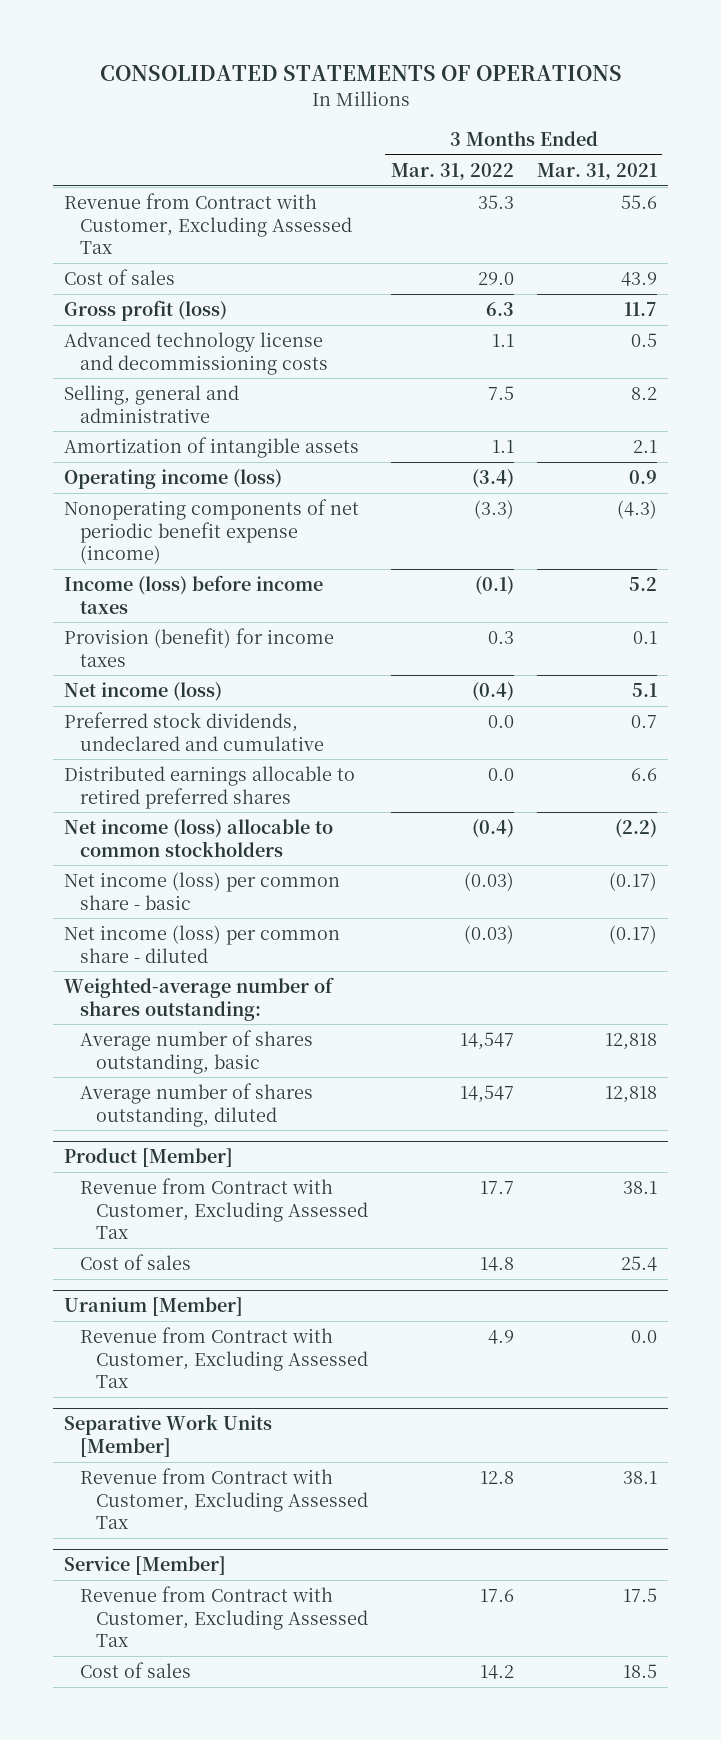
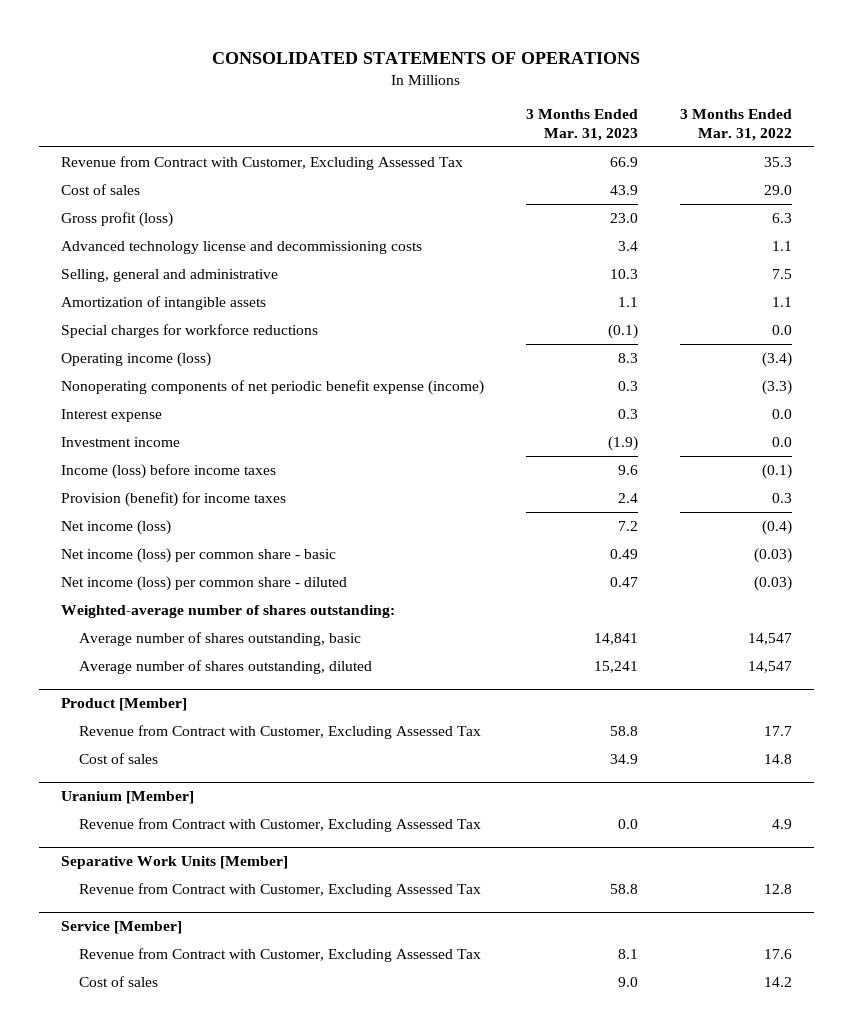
[536,162,657,180] Mar. 31, 2021 -> none
none -> [525,109,638,141] 3 Months Ended Mar. 31, 2023
none -> [60,323,318,338] Special charges for workforce reductions
none -> [60,408,162,422] Interest expense
none -> [60,436,180,447] Investment income
[64,712,325,751] Preferred stock dividends, undeclared and cumulative -> none
[64,766,356,809] Distributed earnings allocable to retired preferred shares -> none
[64,819,334,857] Net income (loss) allocable to common stockholders -> none

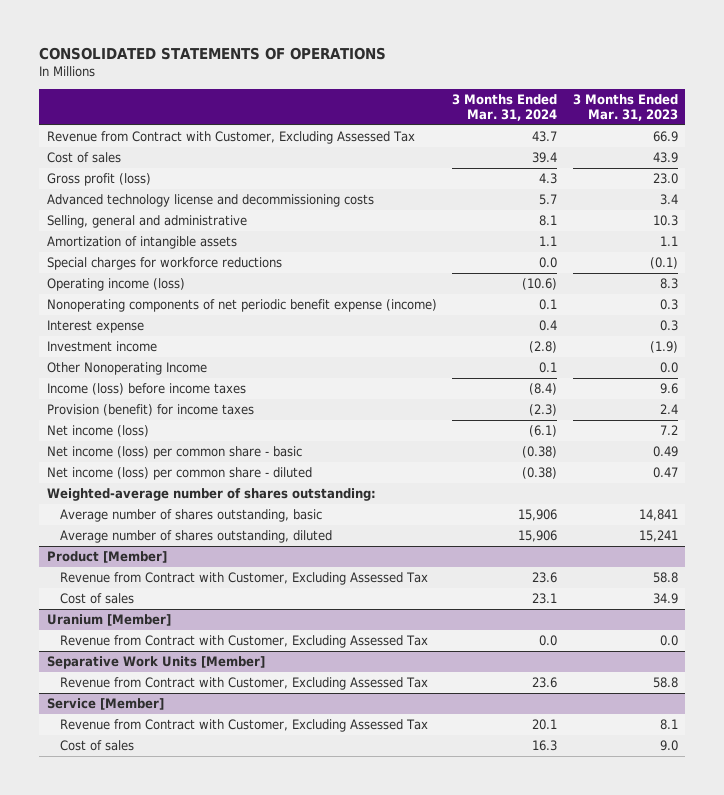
[680,109,793,141] 3 Months Ended Mar. 31, 2022 -> none
none -> [452,93,558,121] 3 Months Ended Mar. 31, 2024
none -> [46,362,207,376] Other Nonoperating Income

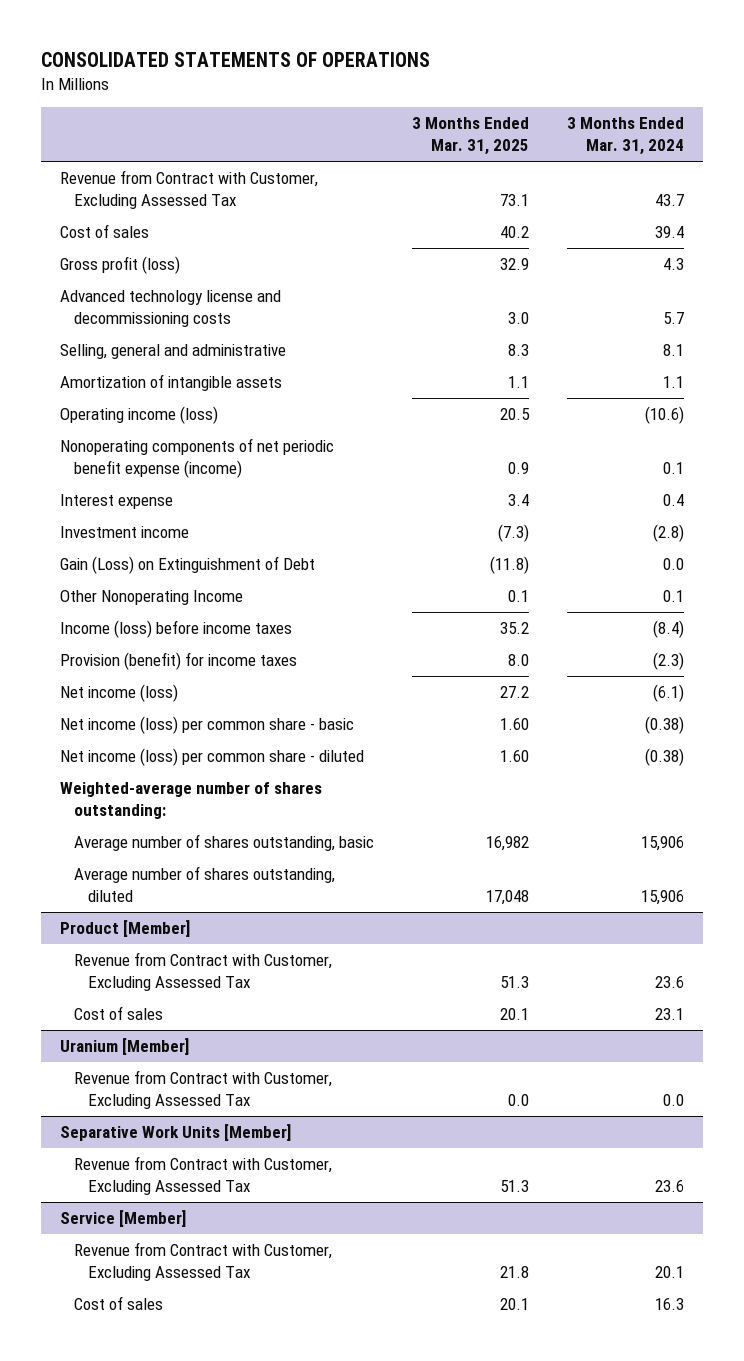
[572,93,678,121] 3 Months Ended Mar. 31, 2023 -> none
none -> [411,117,529,156] 3 Months Ended Mar. 31, 2025
[46,257,282,271] Special charges for workforce reductions -> none
none -> [59,556,315,575] Gain (Loss) on Extinguishment of Debt

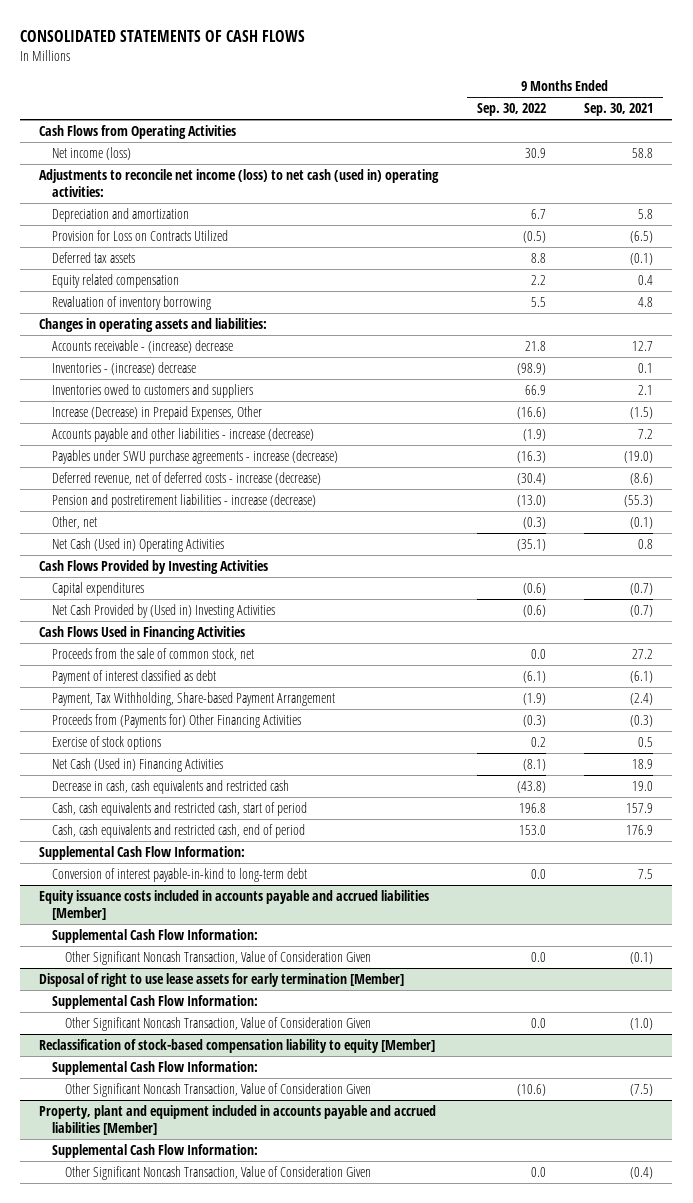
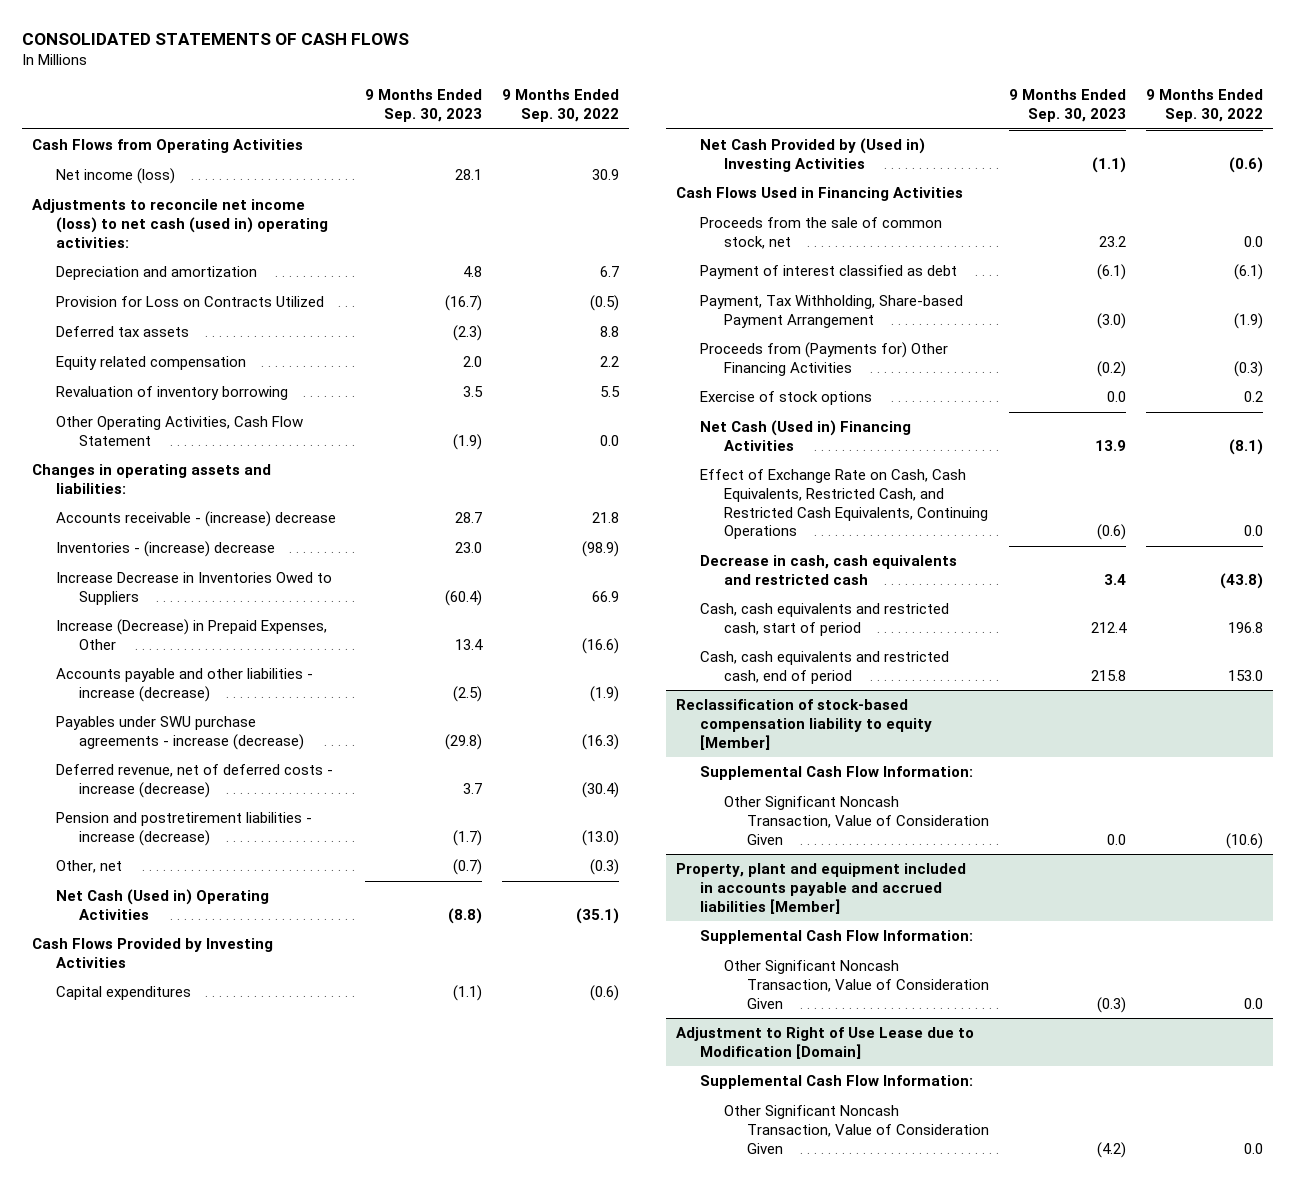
[584,103,654,117] Sep. 30, 2021 -> none
none -> [365,89,483,123] 9 Months Ended Sep. 30, 2023
none -> [55,416,303,446] Other Operating Activities, Cash Flow Statement
[52,384,254,399] Inventories owed to customers and suppliers -> [55,572,332,605] Increase Decrease in Inventories Owed to Suppliers
none -> [700,469,988,540] Effect of Exchange Rate on Cash, Cash Equivalents, Restricted Cash, and Restricted Cash Equivalents, Continuing Operations
[39,846,246,861] Supplemental Cash Flow Information: -> none
[52,868,308,883] Conversion of interest payable-in-kind to long-term debt -> none
[39,890,430,920] Equity issuance costs included in accounts payable and accrued liabilities [Member] -> none
[52,929,259,944] Supplemental Cash Flow Information: -> none
[65,951,372,966] Other Significant Noncash Transaction, Value of Consideration Given -> none
[39,973,405,988] Disposal of right to use lease assets for early termination [Member] -> none
[52,995,259,1010] Supplemental Cash Flow Information: -> none
[65,1017,372,1032] Other Significant Noncash Transaction, Value of Consideration Given -> none
none -> [676,1027,975,1059] Adjustment to Right of Use Lease due to Modification [Domain]
none -> [700,1075,974,1090] Supplemental Cash Flow Information:
none -> [723,1105,990,1154] Other Significant Noncash Transaction, Value of Consideration Given

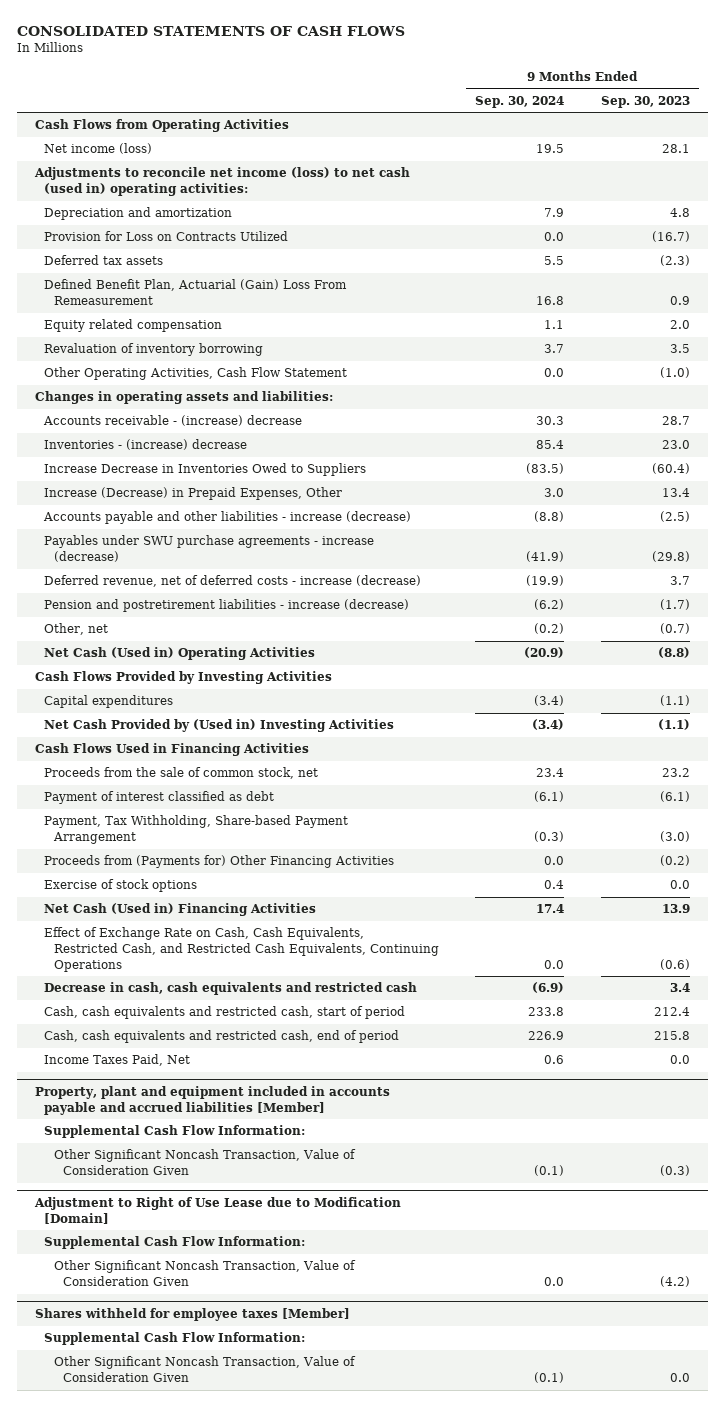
[501,89,619,123] 9 Months Ended Sep. 30, 2022 -> none
none -> [475,95,565,108] Sep. 30, 2024
none -> [44,279,348,306] Defined Benefit Plan, Actuarial (Gain) Loss From Remeasurement
[453,433,483,450] (1.9) -> [659,367,690,379] (1.0)
[676,699,933,750] Reclassification of stock-based compensation liability to equity [Member] -> none
[700,766,974,781] Supplemental Cash Flow Information: -> none
[723,796,990,845] Other Significant Noncash Transaction, Value of Consideration Given -> none
none -> [44,1054,191,1067] Income Taxes Paid, Net
none -> [35,1308,351,1322] Shares withheld for employee taxes [Member]
none -> [44,1332,306,1346] Supplemental Cash Flow Information:
none -> [53,1356,356,1383] Other Significant Noncash Transaction, Value of Consideration Given

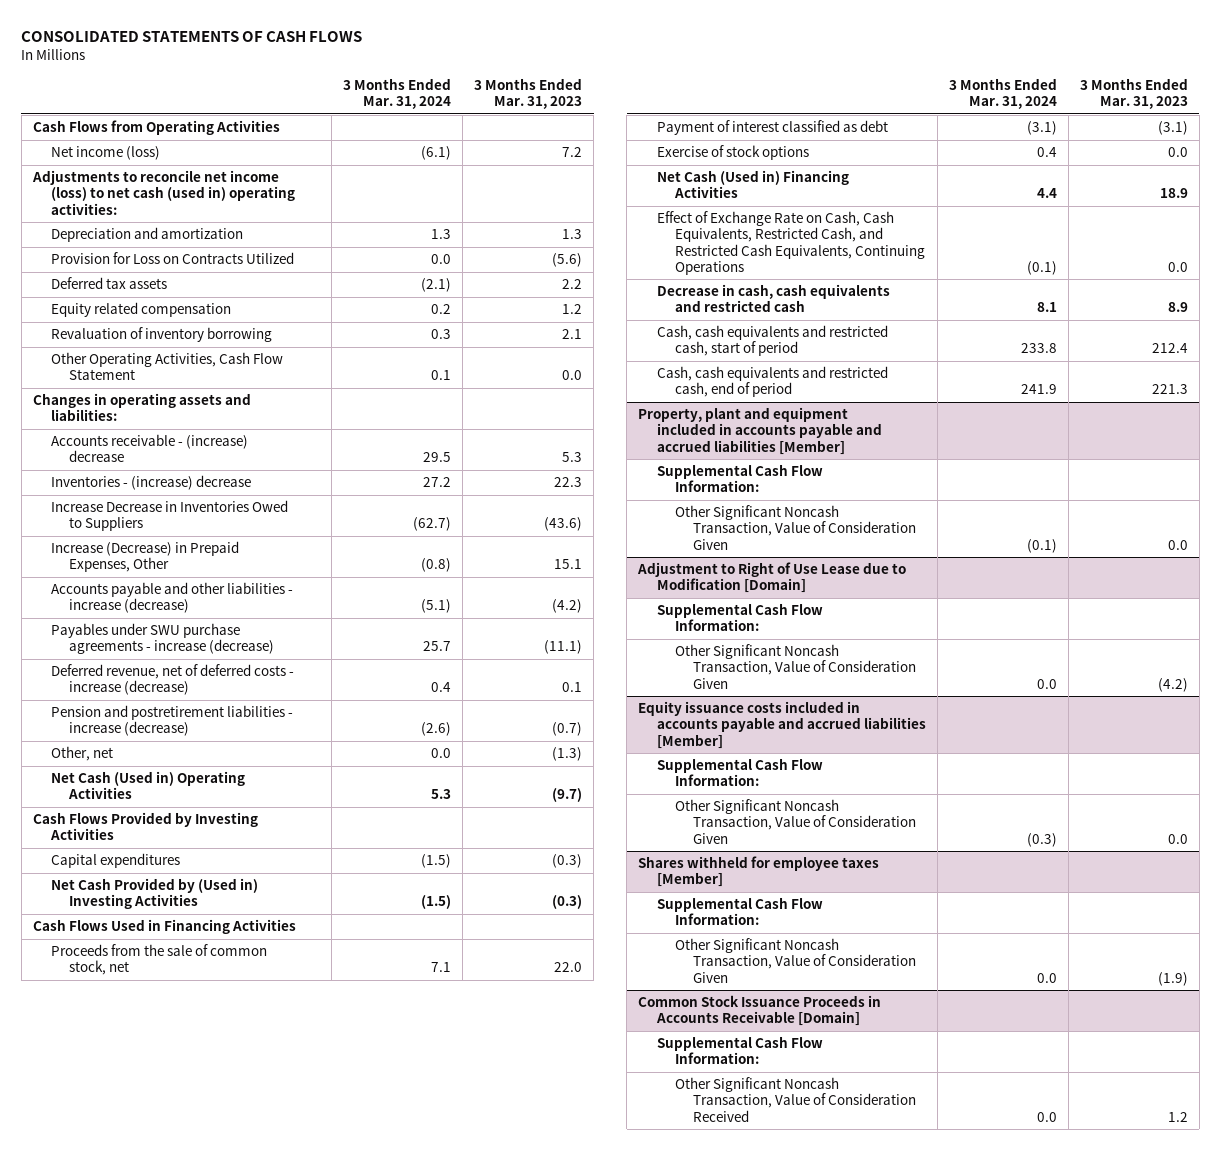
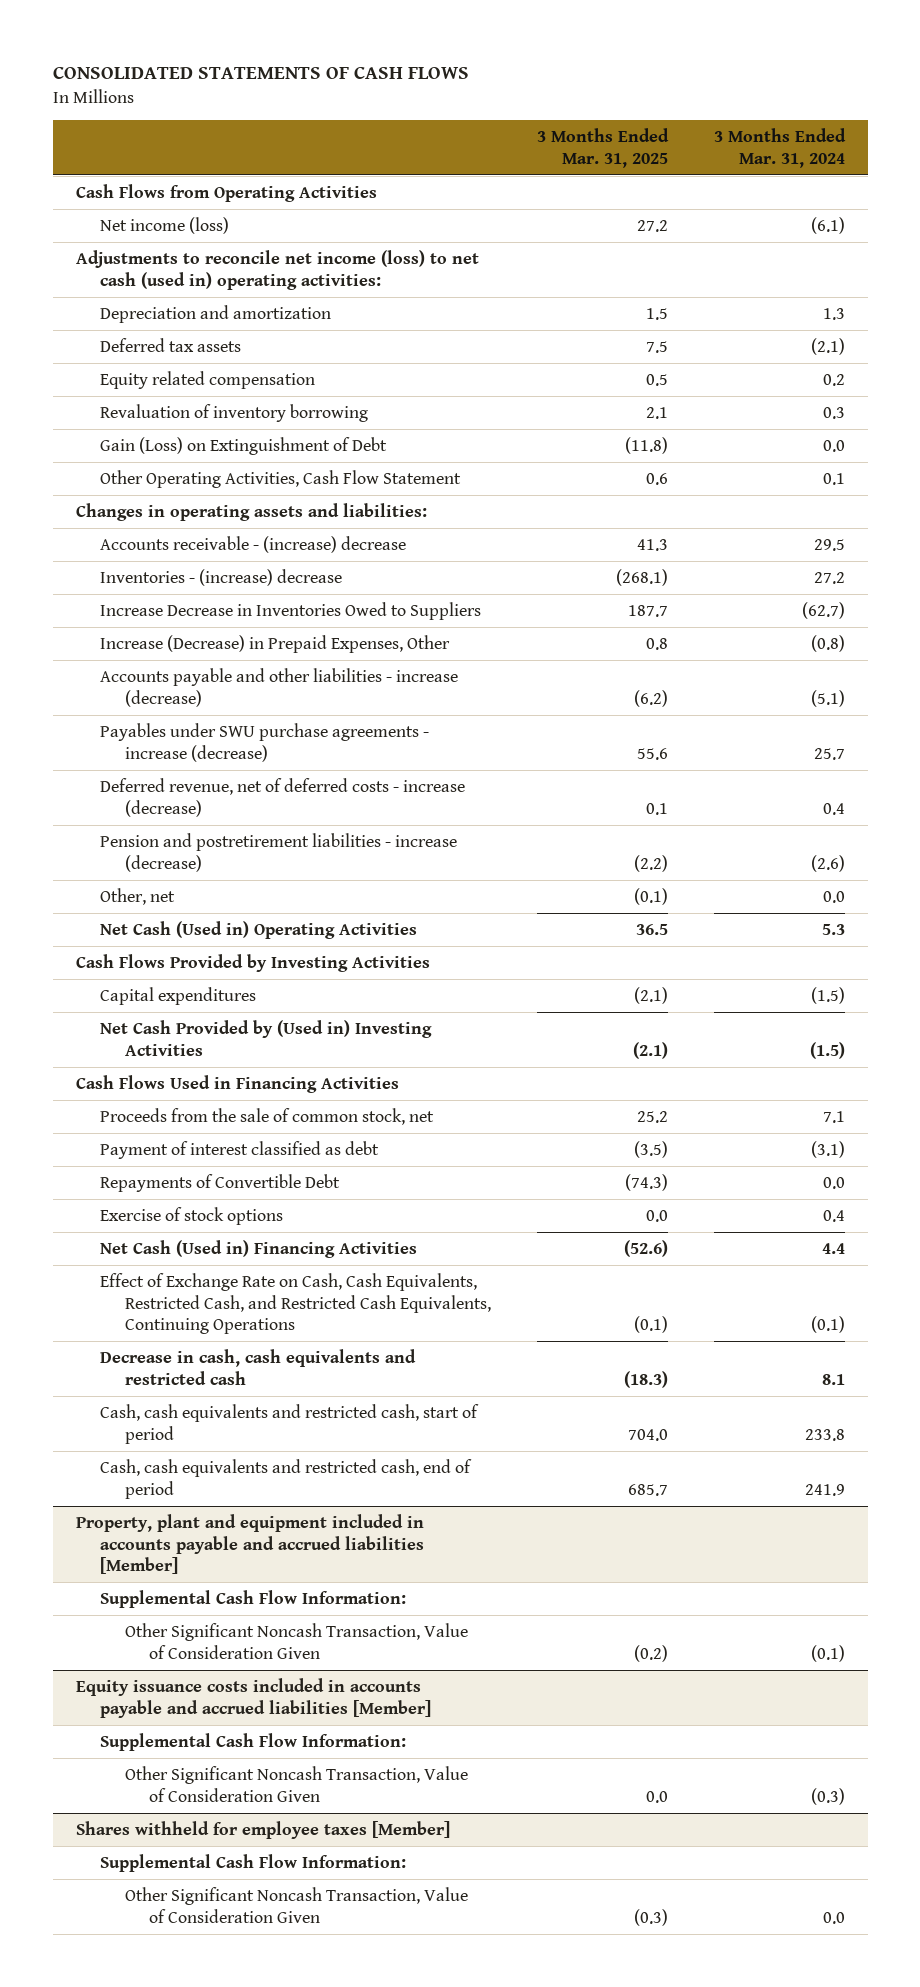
[474,77,583,110] 3 Months Ended Mar. 31, 2023 -> none
none -> [536,127,669,168] 3 Months Ended Mar. 31, 2025
[50,252,294,265] Provision for Loss on Contracts Utilized -> none
none -> [100,436,388,455] Gain (Loss) on Extinguishment of Debt
none -> [100,1173,341,1192] Repayments of Convertible Debt
[637,562,907,594] Adjustment to Right of Use Lease due to Modification [Domain] -> none
[656,603,823,632] Supplemental Cash Flow Information: -> none
[674,644,917,689] Other Significant Noncash Transaction, Value of Consideration Given -> none
[638,995,882,1027] Common Stock Issuance Proceeds in Accounts Receivable [Domain] -> none
[656,1036,823,1065] Supplemental Cash Flow Information: -> none
[674,1077,917,1122] Other Significant Noncash Transaction, Value of Consideration Received -> none

